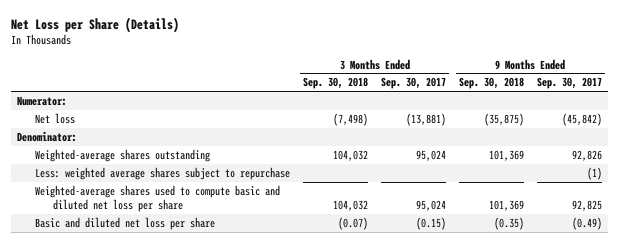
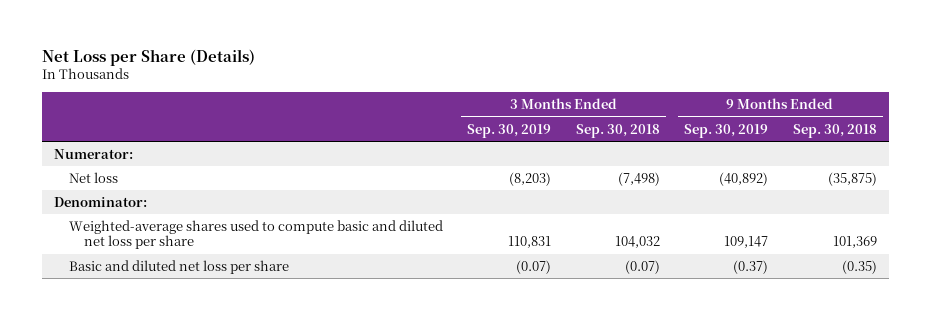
[381,77,447,90] Sep. 30, 2017 -> none
[536,77,602,90] Sep. 30, 2017 -> none
none -> [467,123,552,138] Sep. 30, 2019
none -> [684,123,769,138] Sep. 30, 2019
[35,148,211,162] Weighted-average shares outstanding -> none
[35,166,291,180] Less: weighted average shares subject to repurchase -> none

